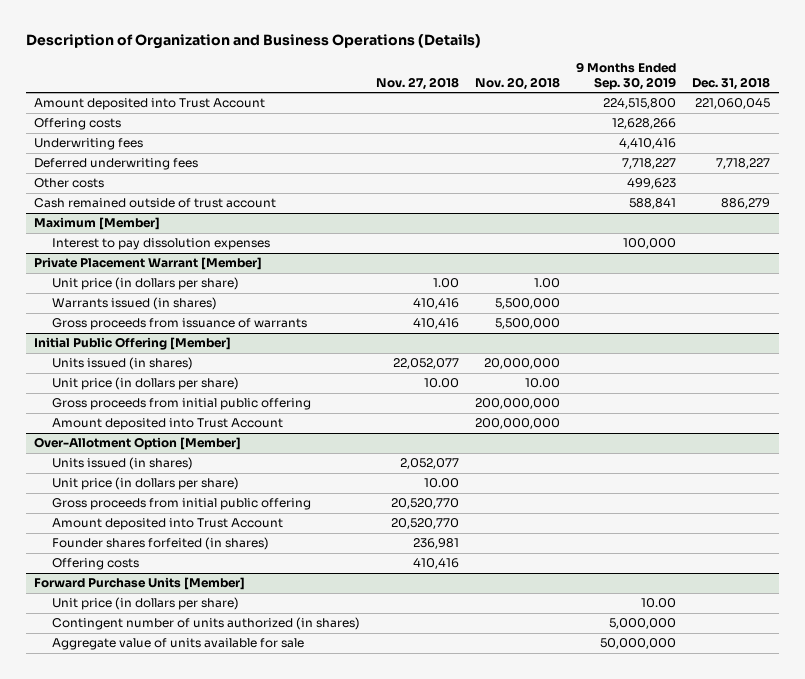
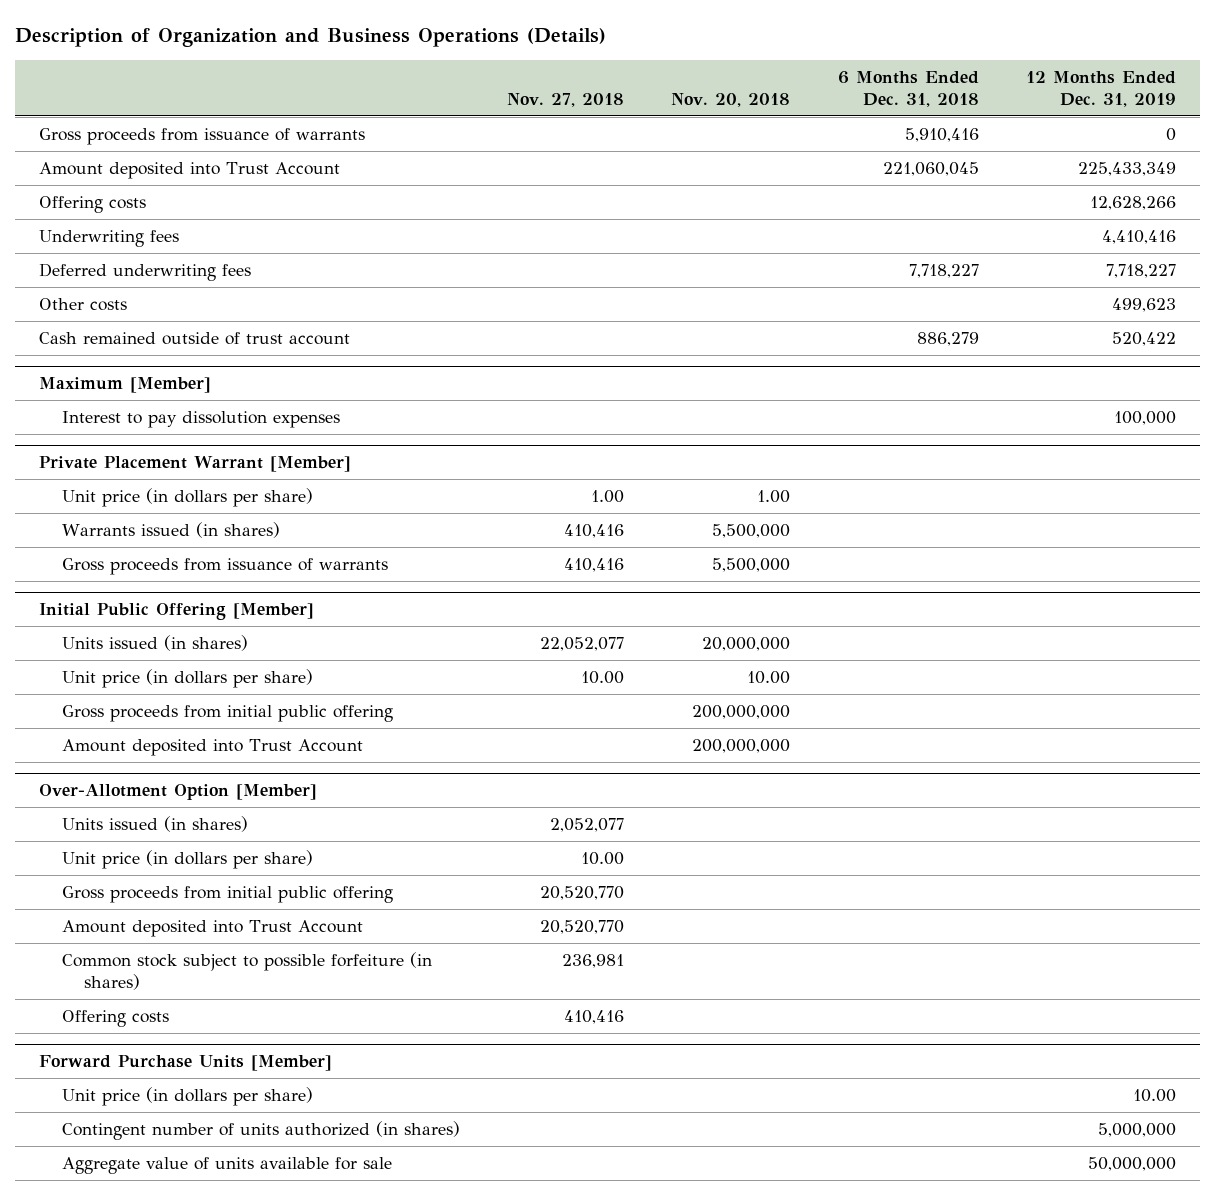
[576,61,677,90] 9 Months Ended Sep. 30, 2019 -> none
[692,76,771,90] Dec. 31, 2018 -> none
none -> [837,70,979,107] 6 Months Ended Dec. 31, 2018
none -> [1026,70,1177,107] 12 Months Ended Dec. 31, 2019
none -> [38,127,365,145] Gross proceeds from issuance of warrants
[52,537,270,551] Founder shares forfeited (in shares) -> [61,951,432,990] Common stock subject to possible forfeiture (in shares)

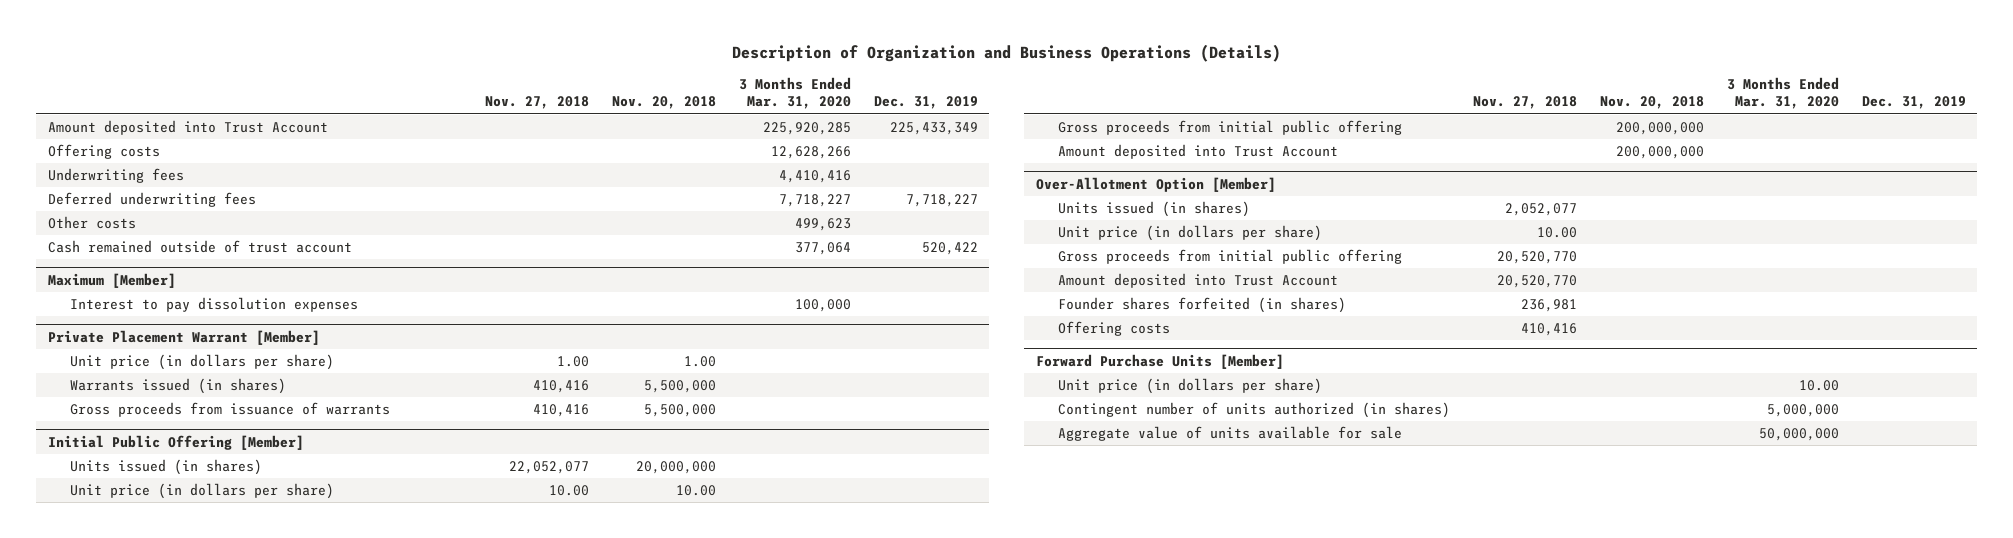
[837,70,979,107] 6 Months Ended Dec. 31, 2018 -> none
[1026,70,1177,107] 12 Months Ended Dec. 31, 2019 -> none
none -> [738,77,851,110] 3 Months Ended Mar. 31, 2020
none -> [873,96,978,110] Dec. 31, 2019
[38,127,365,145] Gross proceeds from issuance of warrants -> none
[61,951,432,990] Common stock subject to possible forfeiture (in shares) -> [1057,297,1346,314] Founder shares forfeited (in shares)

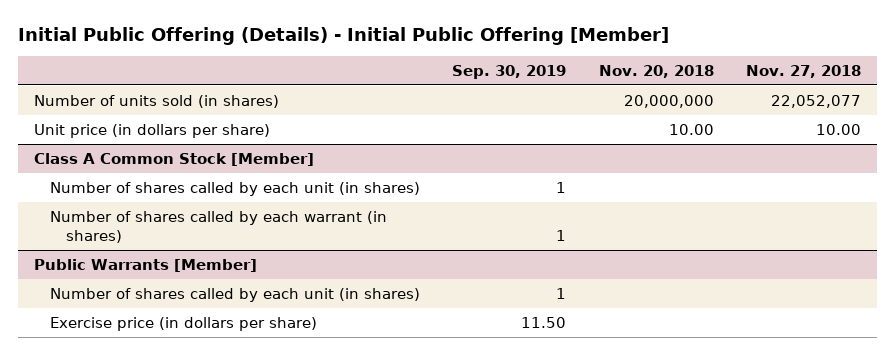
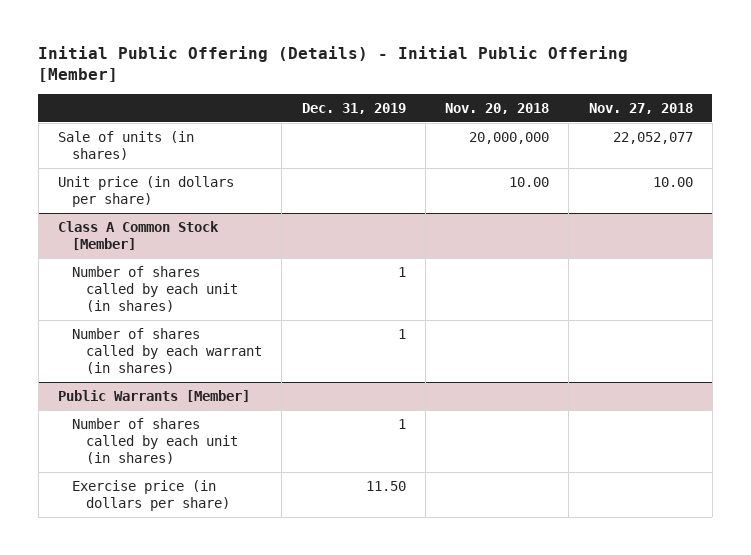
[452,64,567,79] Sep. 30, 2019 -> none
none -> [301,102,406,114] Dec. 31, 2019
[33,94,279,108] Number of units sold (in shares) -> [58,130,195,160] Sale of units (in shares)

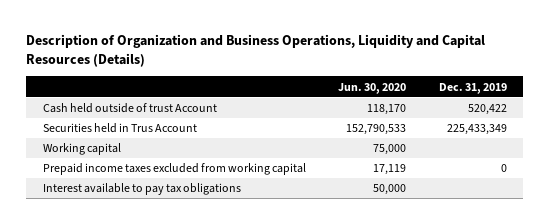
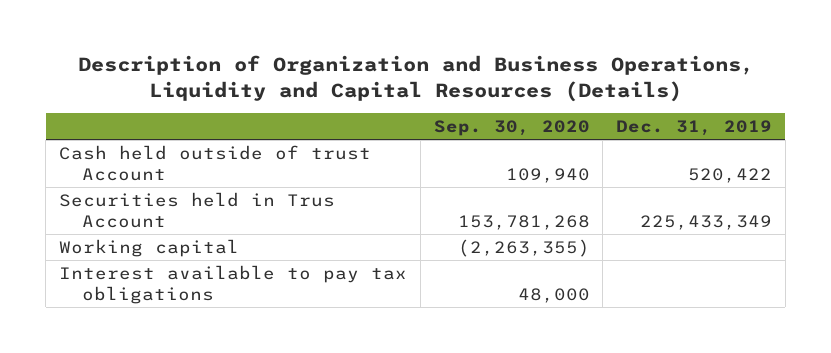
[338,82,407,94] Jun. 30, 2020 -> none
none -> [433,119,590,136] Sep. 30, 2020
[42,163,306,176] Prepaid income taxes excluded from working capital -> none

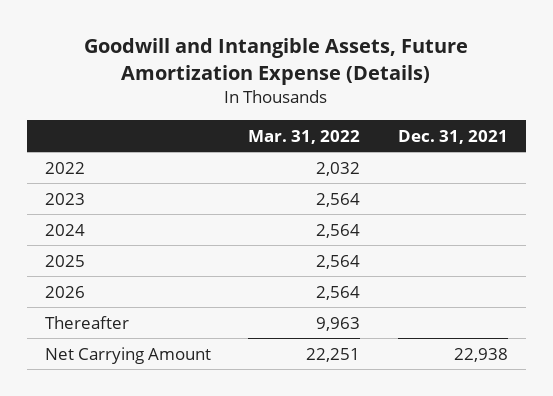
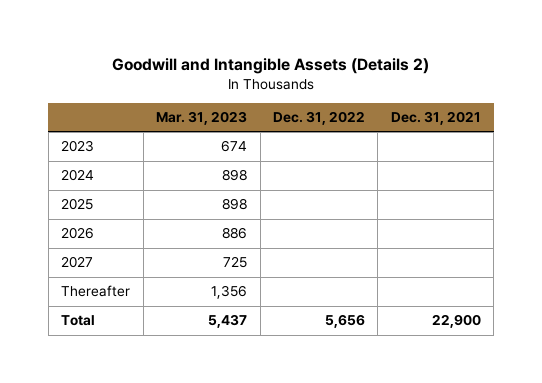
[84,38,469,85] Goodwill and Intangible Assets, Future Amortization Expense (Details) -> [112,58,430,75] Goodwill and Intangible Assets (Details 2)
[248,129,361,144] Mar. 31, 2022 -> none
none -> [156,111,248,126] Mar. 31, 2023
none -> [273,111,366,126] Dec. 31, 2022
[45,161,86,174] 2022 -> none
none -> [61,256,94,269] 2027
[45,346,212,364] Net Carrying Amount -> none
none -> [61,315,96,327] Total

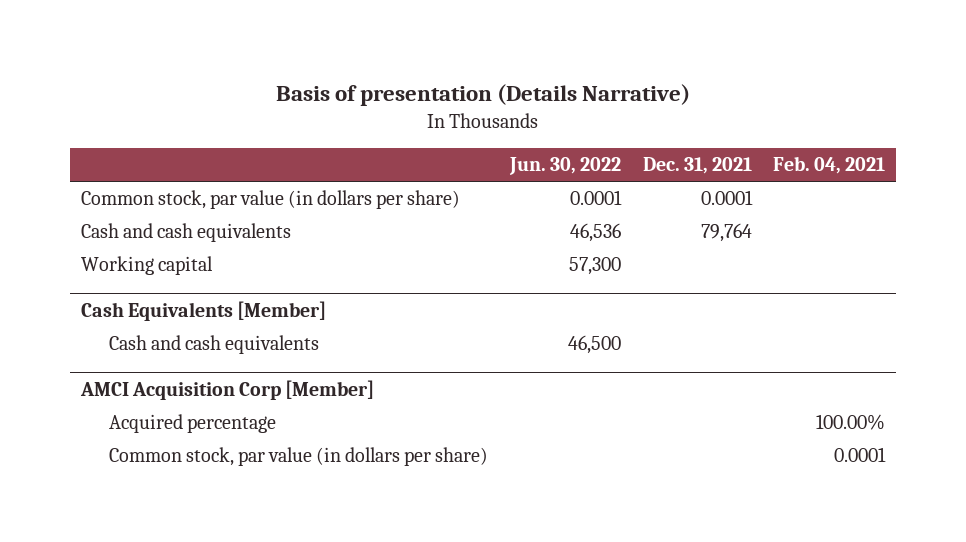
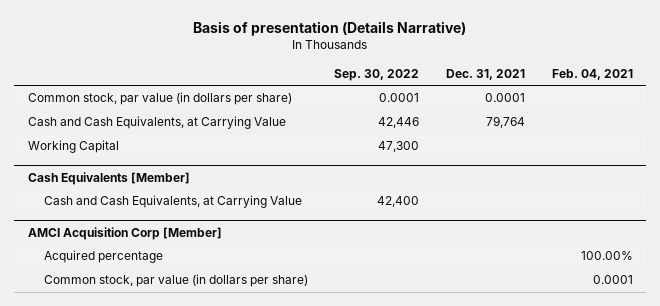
[508,157,621,176] Jun. 30, 2022 -> none
none -> [334,68,420,81] Sep. 30, 2022
[80,223,291,243] Cash and cash equivalents -> [27,116,286,130] Cash and Cash Equivalents, at Carrying Value
[80,256,213,276] Working capital -> [27,140,119,154] Working Capital
[108,335,319,355] Cash and cash equivalents -> [43,195,302,209] Cash and Cash Equivalents, at Carrying Value

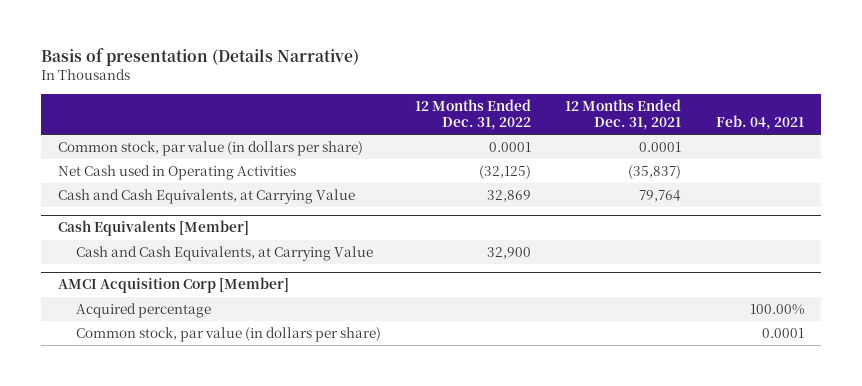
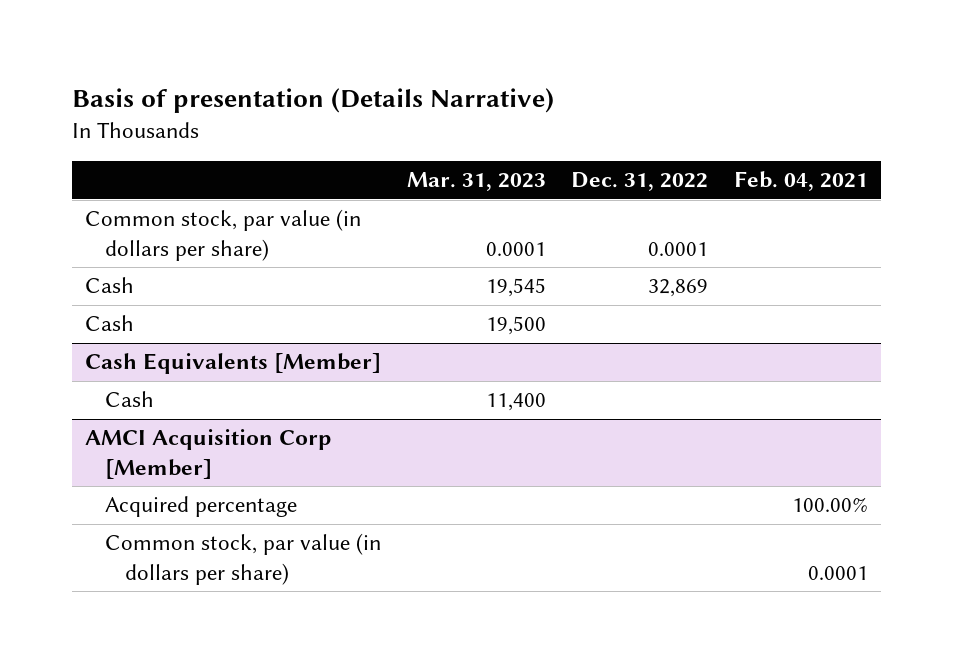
[414,98,531,131] 12 Months Ended Dec. 31, 2022 -> none
[565,98,682,131] 12 Months Ended Dec. 31, 2021 -> none
none -> [406,172,546,192] Mar. 31, 2023
none -> [571,172,709,192] Dec. 31, 2022
[57,165,296,181] Net Cash used in Operating Activities -> none
[57,189,355,205] Cash and Cash Equivalents, at Carrying Value -> [84,277,134,294] Cash
none -> [84,315,134,332] Cash
[75,246,373,262] Cash and Cash Equivalents, at Carrying Value -> [105,391,155,408] Cash

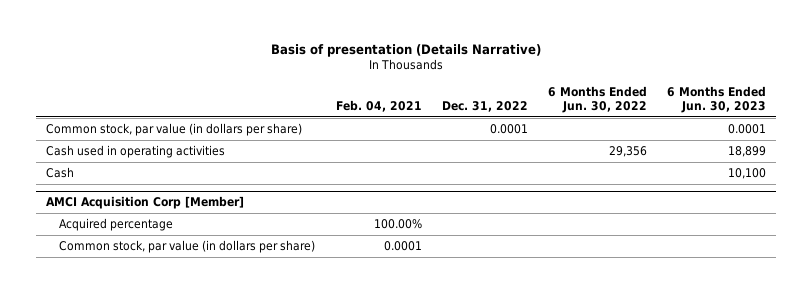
[406,172,546,192] Mar. 31, 2023 -> none
none -> [547,85,647,113] 6 Months Ended Jun. 30, 2022
none -> [667,85,767,113] 6 Months Ended Jun. 30, 2023
[84,277,134,294] Cash -> none
none -> [46,145,226,159] Cash used in operating activities
[84,353,381,375] Cash Equivalents [Member] -> none
[105,391,155,408] Cash -> none

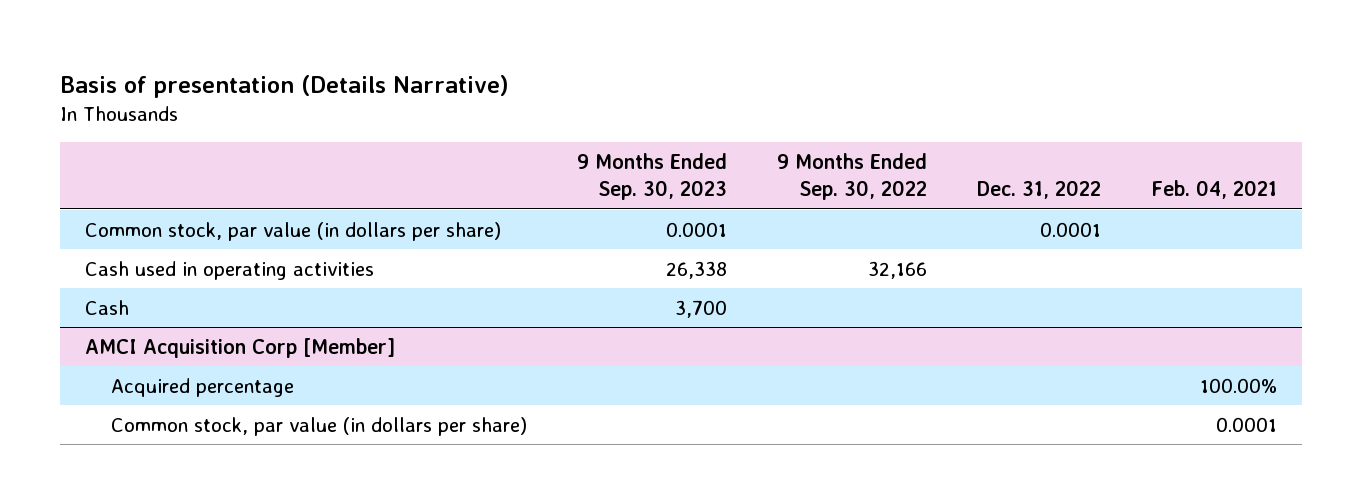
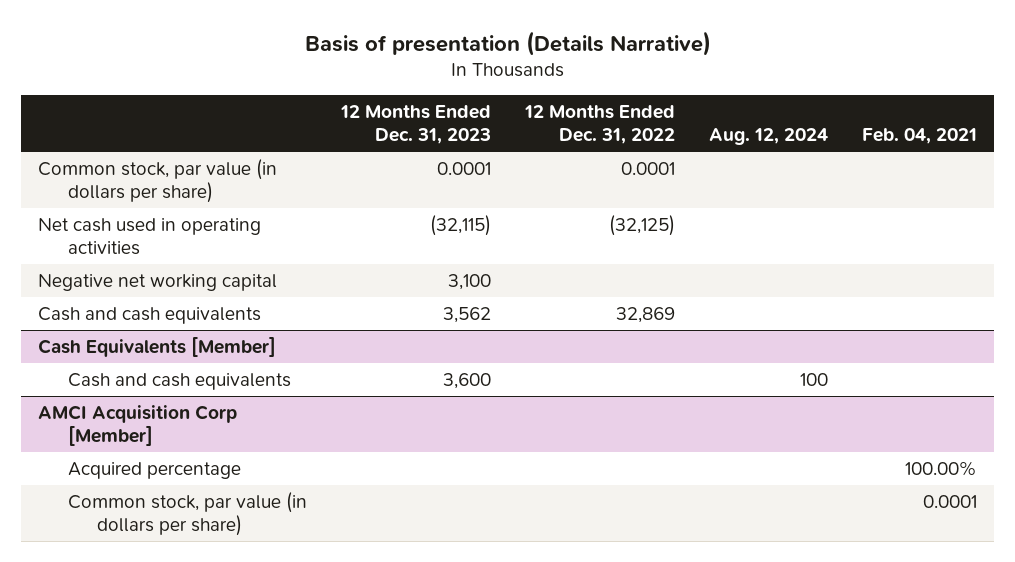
[576,153,727,201] 9 Months Ended Sep. 30, 2023 -> none
[776,153,927,201] 9 Months Ended Sep. 30, 2022 -> none
[976,180,1101,200] Dec. 31, 2022 -> none
none -> [339,105,491,145] 12 Months Ended Dec. 31, 2023
none -> [523,105,675,145] 12 Months Ended Dec. 31, 2022
none -> [708,128,828,146] Aug. 12, 2024
[84,299,129,315] Cash -> none
[84,260,374,280] Cash used in operating activities -> [38,217,262,255] Net cash used in operating activities
none -> [38,273,278,291] Negative net working capital
none -> [38,306,262,324] Cash and cash equivalents
none -> [38,336,277,357] Cash Equivalents [Member]
none -> [67,372,291,390] Cash and cash equivalents

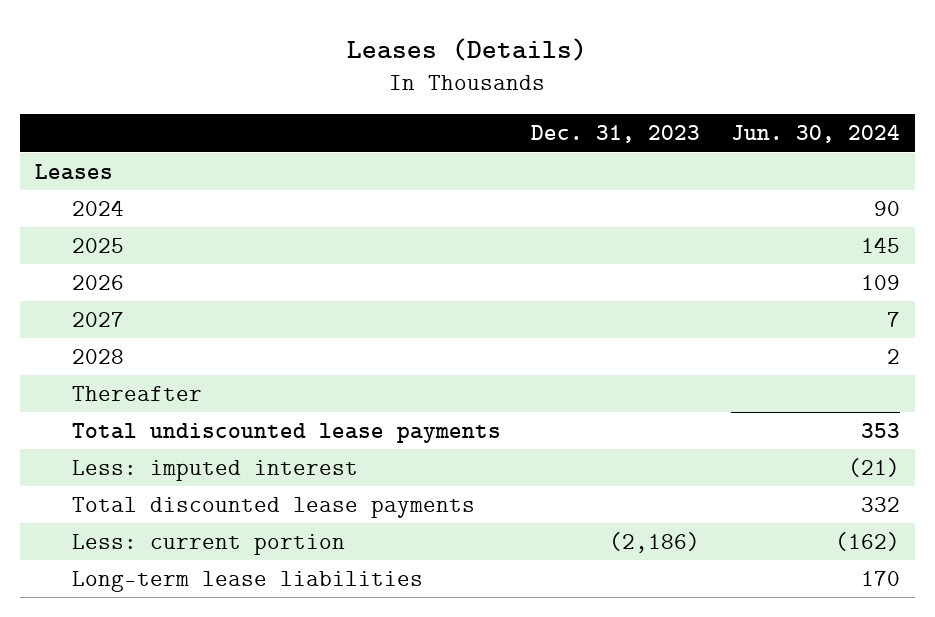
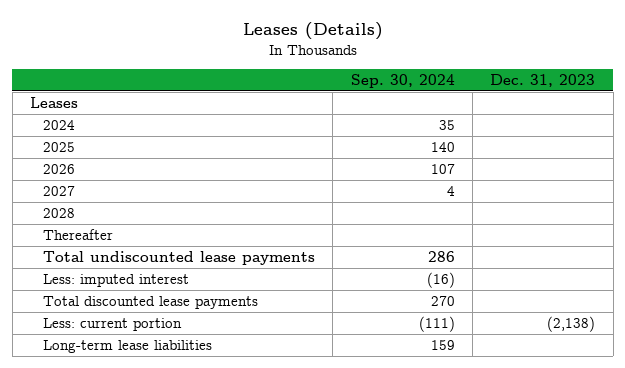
[730,125,900,144] Jun. 30, 2024 -> none
none -> [350,74,455,89] Sep. 30, 2024
[609,531,701,553] (2,186) -> [547,315,596,332] (2,138)

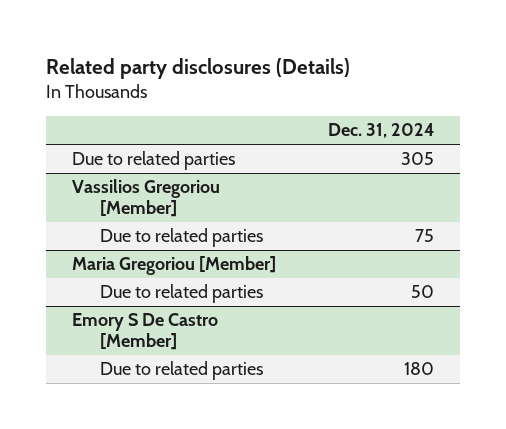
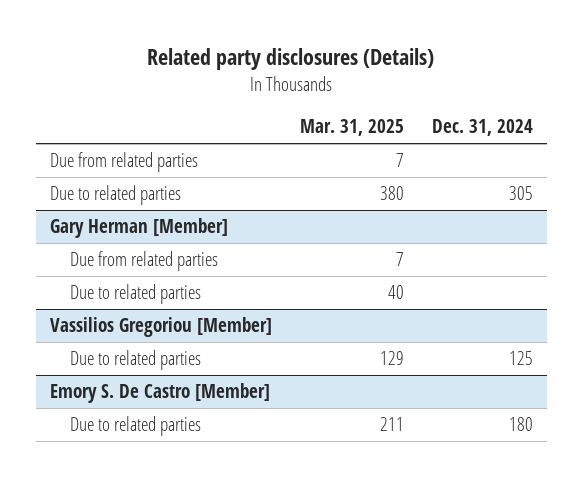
none -> [299,119,404,137] Mar. 31, 2025
none -> [49,152,198,173] Due from related parties
none -> [49,218,228,239] Gary Herman [Member]
none -> [70,251,219,272] Due from related parties
none -> [70,284,202,305] Due to related parties
[72,256,277,276] Maria Gregoriou [Member] -> none
[100,284,264,304] Due to related parties -> none
[415,229,435,243] 75 -> [508,351,533,366] 125
[72,313,219,351] Emory S De Castro [Member] -> [49,383,270,404] Emory S. De Castro [Member]

